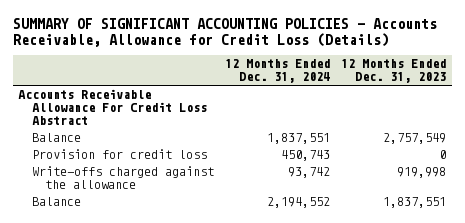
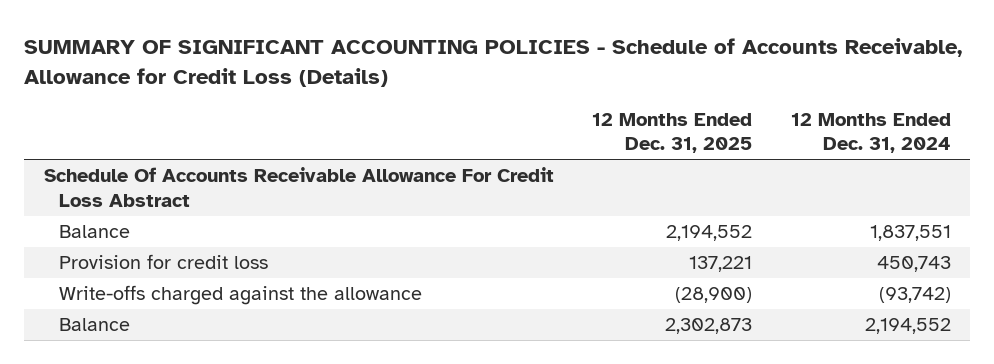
[12,17,437,47] SUMMARY OF SIGNIFICANT ACCOUNTING POLICIES - Accounts Receivable, Allowance for Credit Loss (Details) -> [24,38,963,88] SUMMARY OF SIGNIFICANT ACCOUNTING POLICIES - Schedule of Accounts Receivable, Allowance for Credit Loss (Details)
[341,59,447,84] 12 Months Ended Dec. 31, 2023 -> none
none -> [592,112,753,154] 12 Months Ended Dec. 31, 2025
[18,89,207,126] Accounts Receivable Allowance For Credit Loss Abstract -> [43,166,554,207] Schedule Of Accounts Receivable Allowance For Credit Loss Abstract
[287,167,330,179] 93,742 -> [878,286,951,303] (93,742)

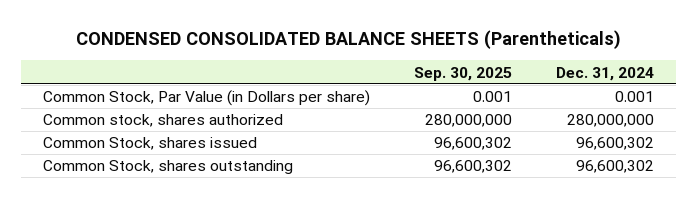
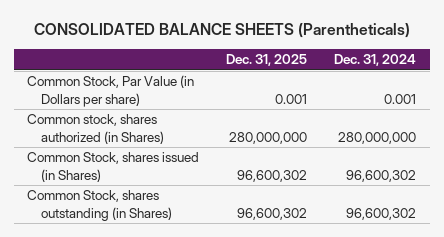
[75,29,621,49] CONDENSED CONSOLIDATED BALANCE SHEETS (Parentheticals) -> [33,23,410,39] CONSOLIDATED BALANCE SHEETS (Parentheticals)
[414,66,513,81] Sep. 30, 2025 -> none
none -> [226,54,308,67] Dec. 31, 2025
[42,114,283,128] Common stock, shares authorized -> [27,114,165,144] Common stock, shares authorized (in Shares)
[42,137,257,151] Common Stock, shares issued -> [27,152,200,182] Common Stock, shares issued (in Shares)
[42,160,293,175] Common Stock, shares outstanding -> [27,190,173,221] Common Stock, shares outstanding (in Shares)

